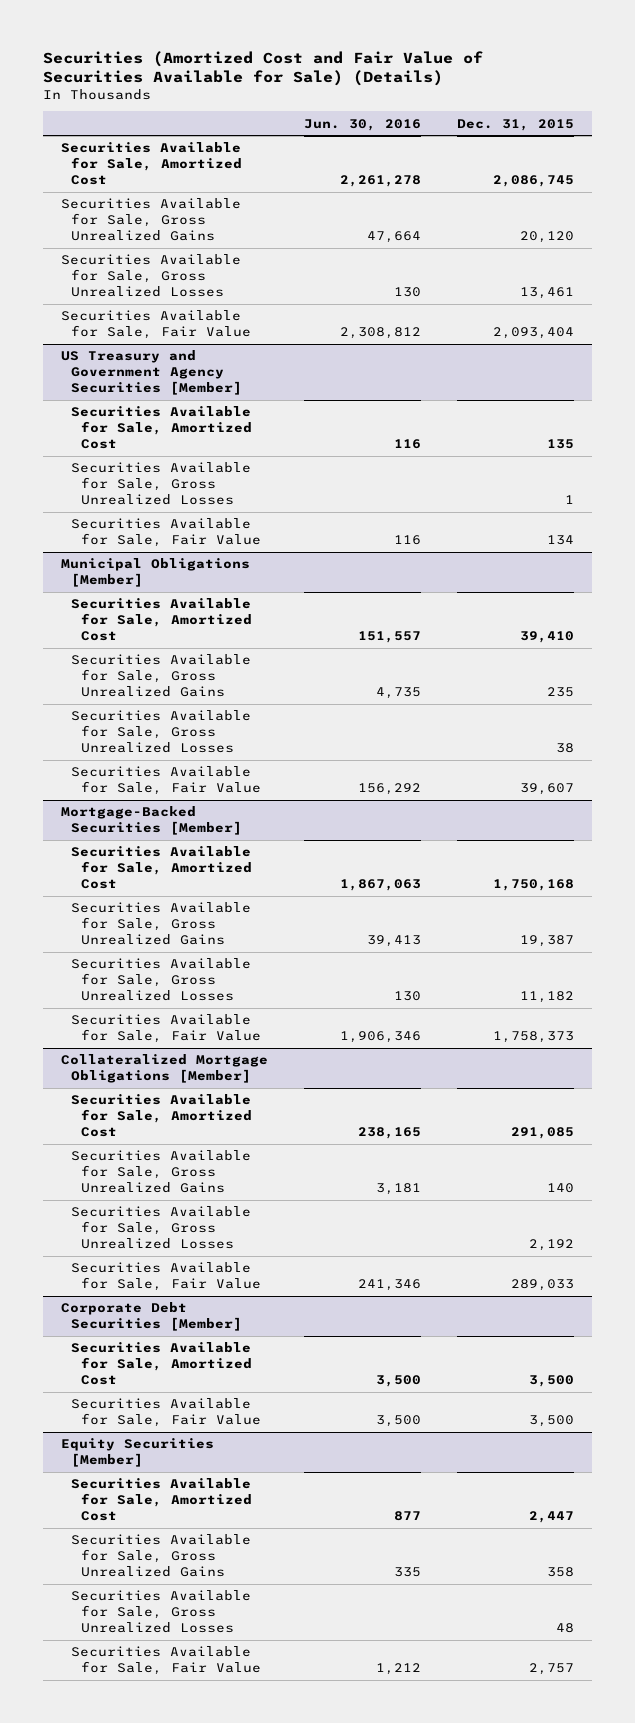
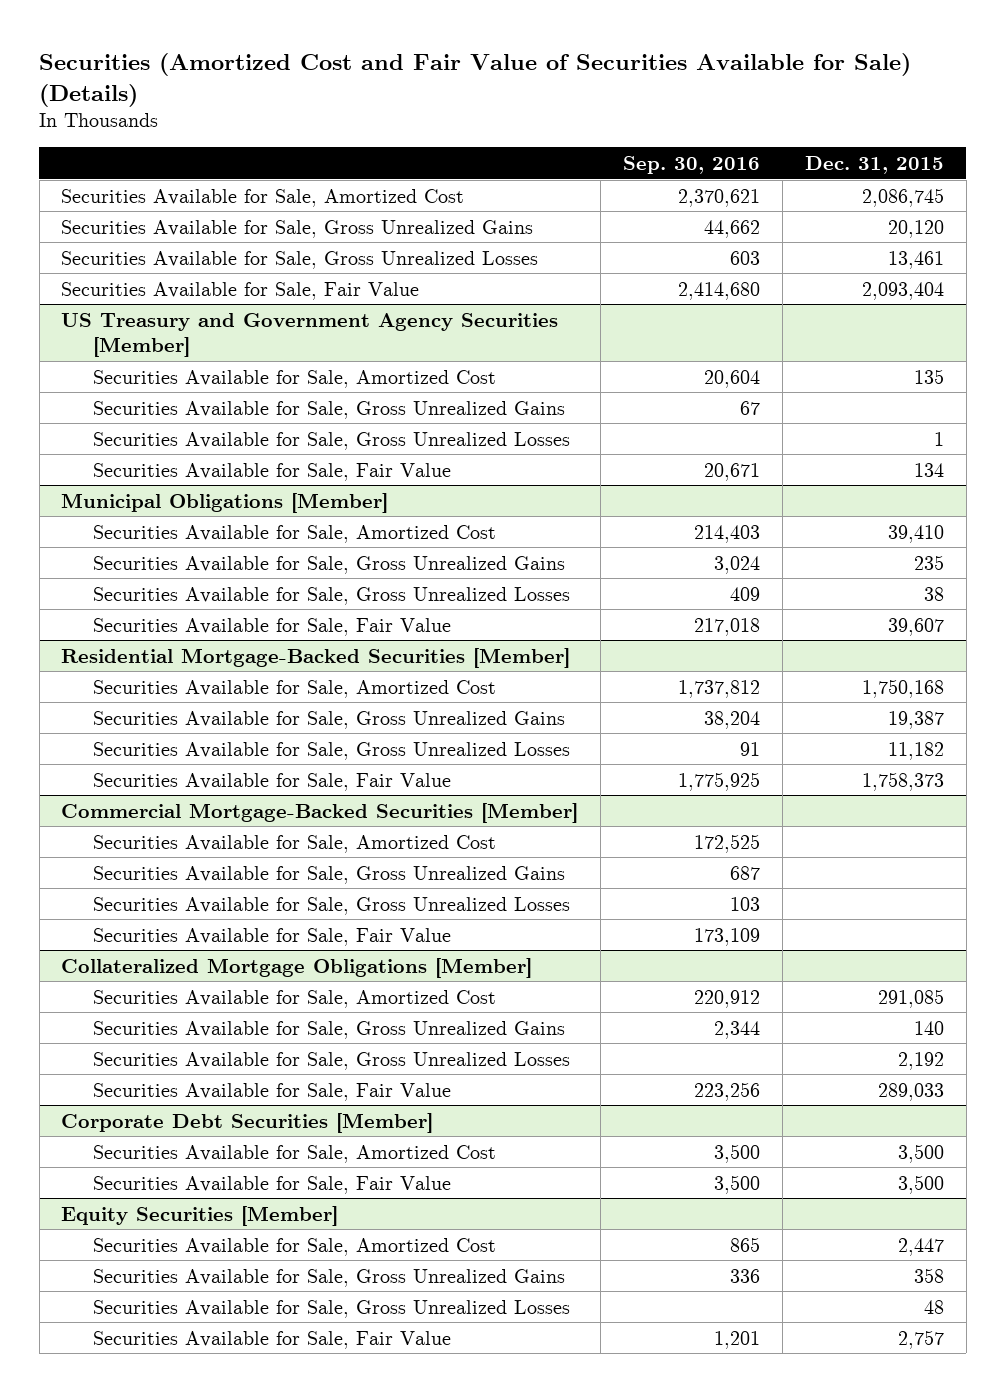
[304,118,422,131] Jun. 30, 2016 -> none
none -> [623,155,761,174] Sep. 30, 2016
none -> [92,400,565,419] Securities Available for Sale, Gross Unrealized Gains
[61,806,243,836] Mortgage-Backed Securities [Member] -> [61,647,571,668] Residential Mortgage-Backed Securities [Member]
none -> [61,802,579,823] Commercial Mortgage-Backed Securities [Member]
none -> [92,834,496,853] Securities Available for Sale, Amortized Cost
none -> [92,865,565,884] Securities Available for Sale, Gross Unrealized Gains
none -> [92,896,570,915] Securities Available for Sale, Gross Unrealized Losses
none -> [92,927,451,946] Securities Available for Sale, Fair Value

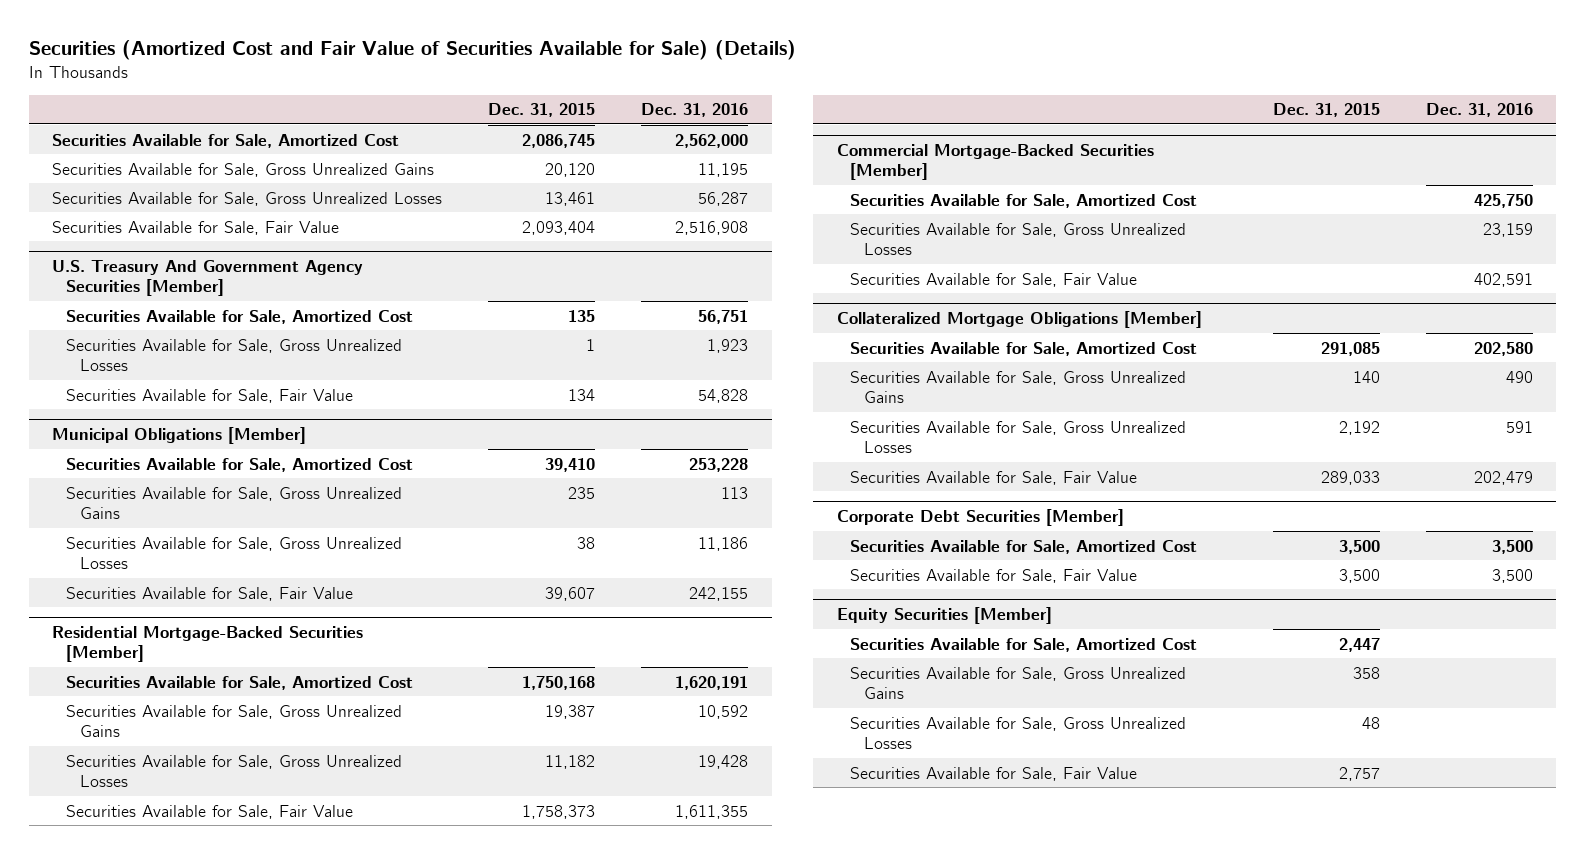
[623,155,761,174] Sep. 30, 2016 -> none
none -> [641,103,749,118] Dec. 31, 2016
[61,312,559,357] US Treasury and Government Agency Securities [Member] -> [52,259,364,297] U.S. Treasury And Government Agency Securities [Member]
[92,400,565,419] Securities Available for Sale, Gross Unrealized Gains -> none
[92,865,565,884] Securities Available for Sale, Gross Unrealized Gains -> none

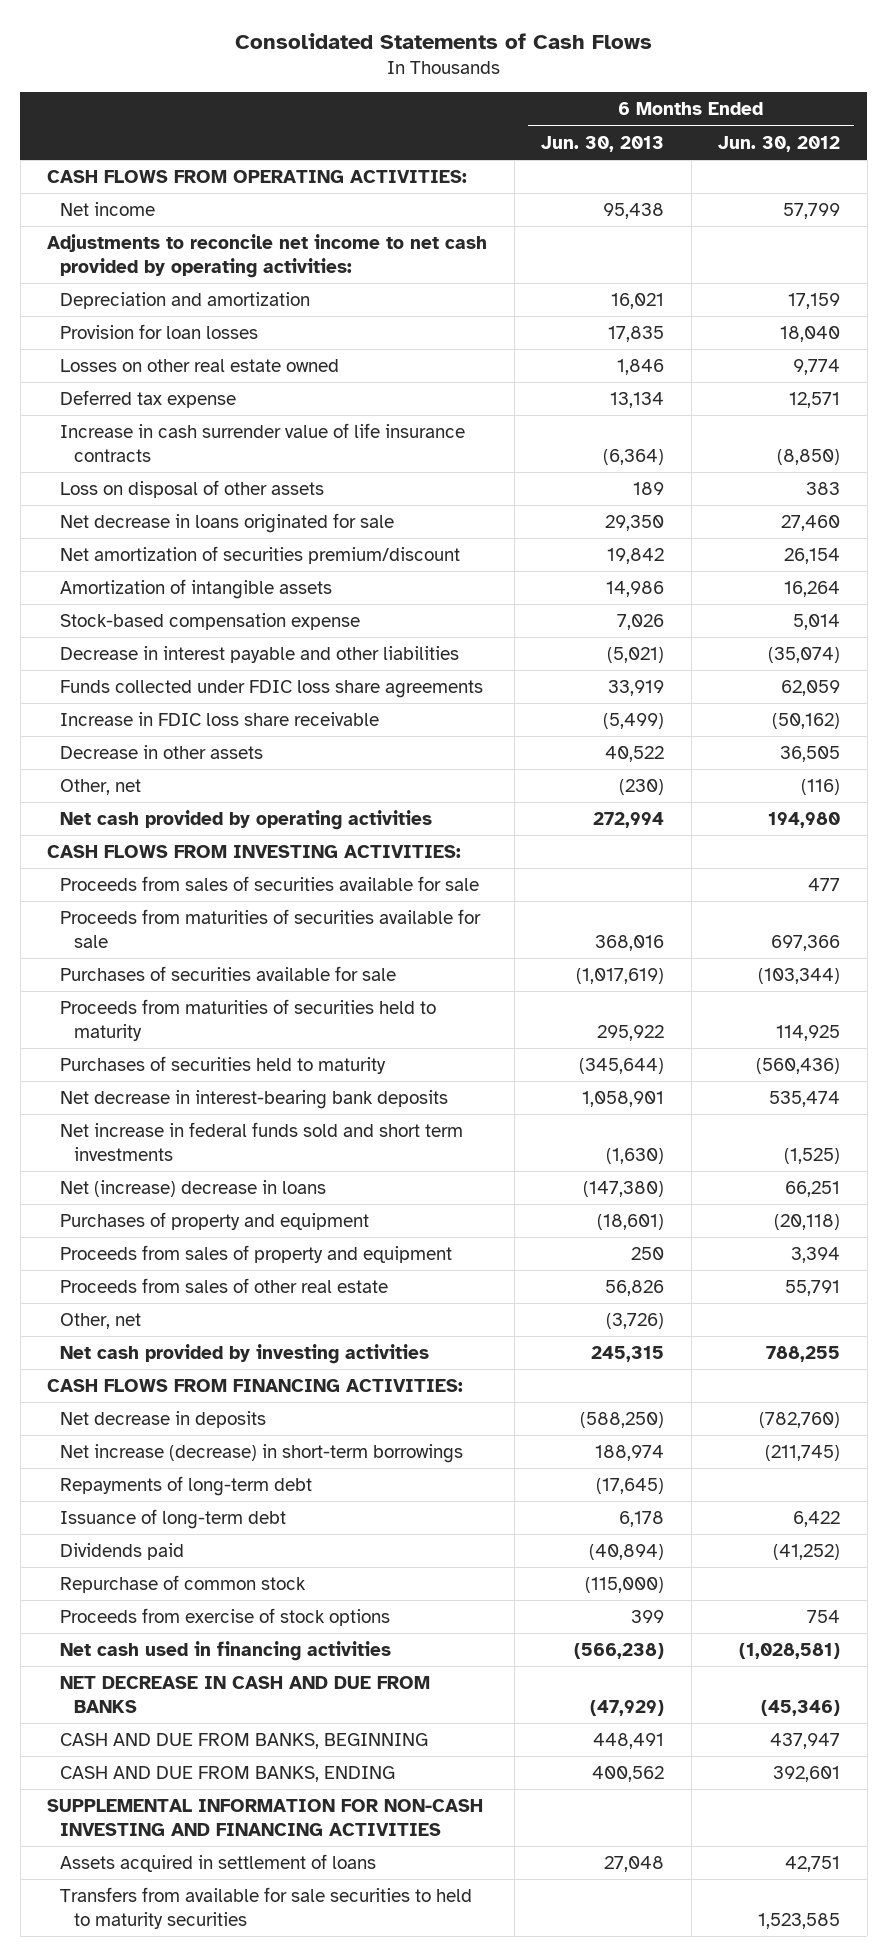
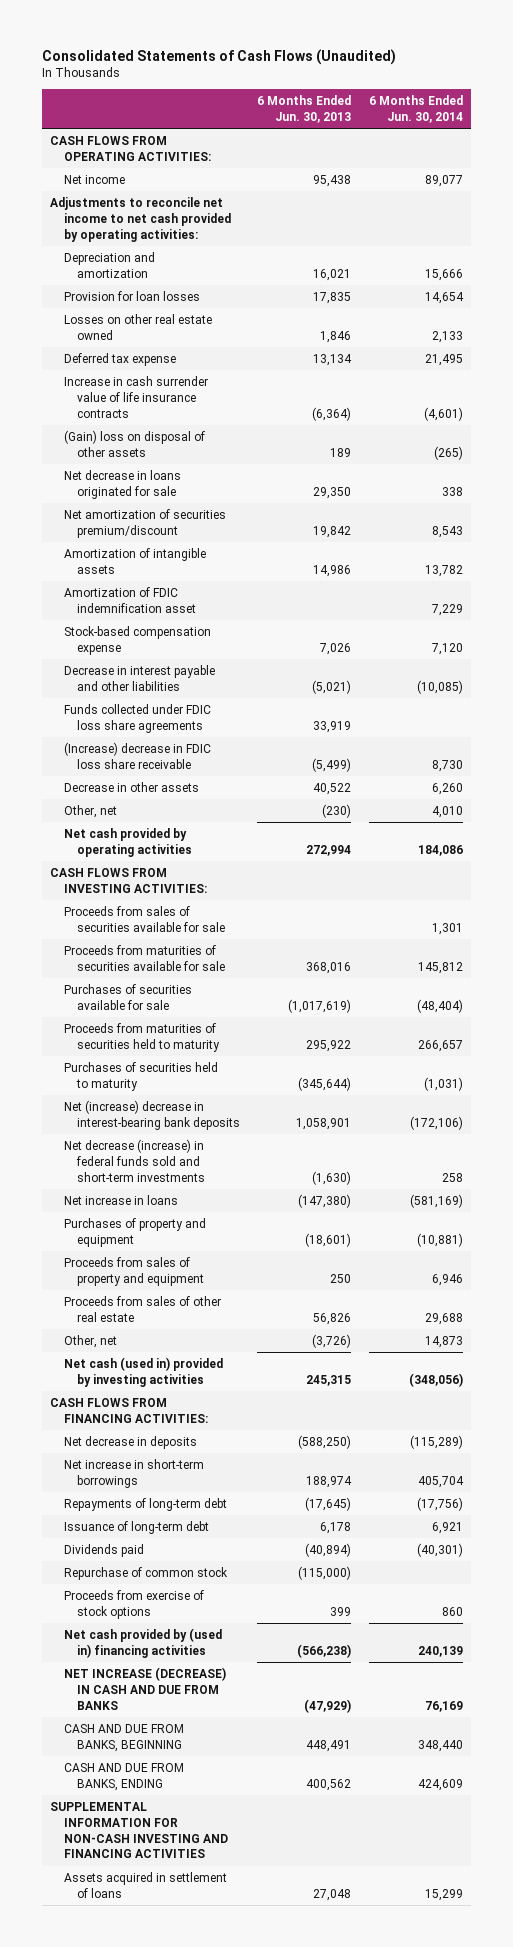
[234,32,652,49] Consolidated Statements of Cash Flows -> [41,48,396,65] Consolidated Statements of Cash Flows (Unaudited)
[718,135,841,152] Jun. 30, 2012 -> none
none -> [368,95,463,124] 6 Months Ended Jun. 30, 2014
[60,479,325,498] Loss on disposal of other assets -> [63,430,205,457] (Gain) loss on disposal of other assets
none -> [63,587,197,613] Amortization of FDIC indemnification asset
[60,711,380,726] Increase in FDIC loss share receivable -> [63,742,211,769] (Increase) decrease in FDIC loss share receivable
[60,1089,449,1109] Net decrease in interest-bearing bank deposits -> [63,1100,241,1130] Net (increase) decrease in interest-bearing bank deposits
[60,1121,464,1161] Net increase in federal funds sold and short term investments -> [63,1139,206,1182] Net decrease (increase) in federal funds sold and short-term investments
[60,1179,327,1197] Net (increase) decrease in loans -> [63,1195,178,1206] Net increase in loans
[60,1343,430,1364] Net cash provided by investing activities -> [63,1357,223,1387] Net cash (used in) provided by investing activities
[60,1443,464,1463] Net increase (decrease) in short-term borrowings -> [63,1459,204,1488] Net increase in short-term borrowings
[60,1640,392,1661] Net cash used in financing activities -> [63,1628,222,1658] Net cash provided by (used in) financing activities
[60,1675,431,1713] NET DECREASE IN CASH AND DUE FROM BANKS -> [63,1667,226,1710] NET INCREASE (DECREASE) IN CASH AND DUE FROM BANKS
[60,1886,473,1929] Transfers from available for sale securities to held to maturity securities -> none

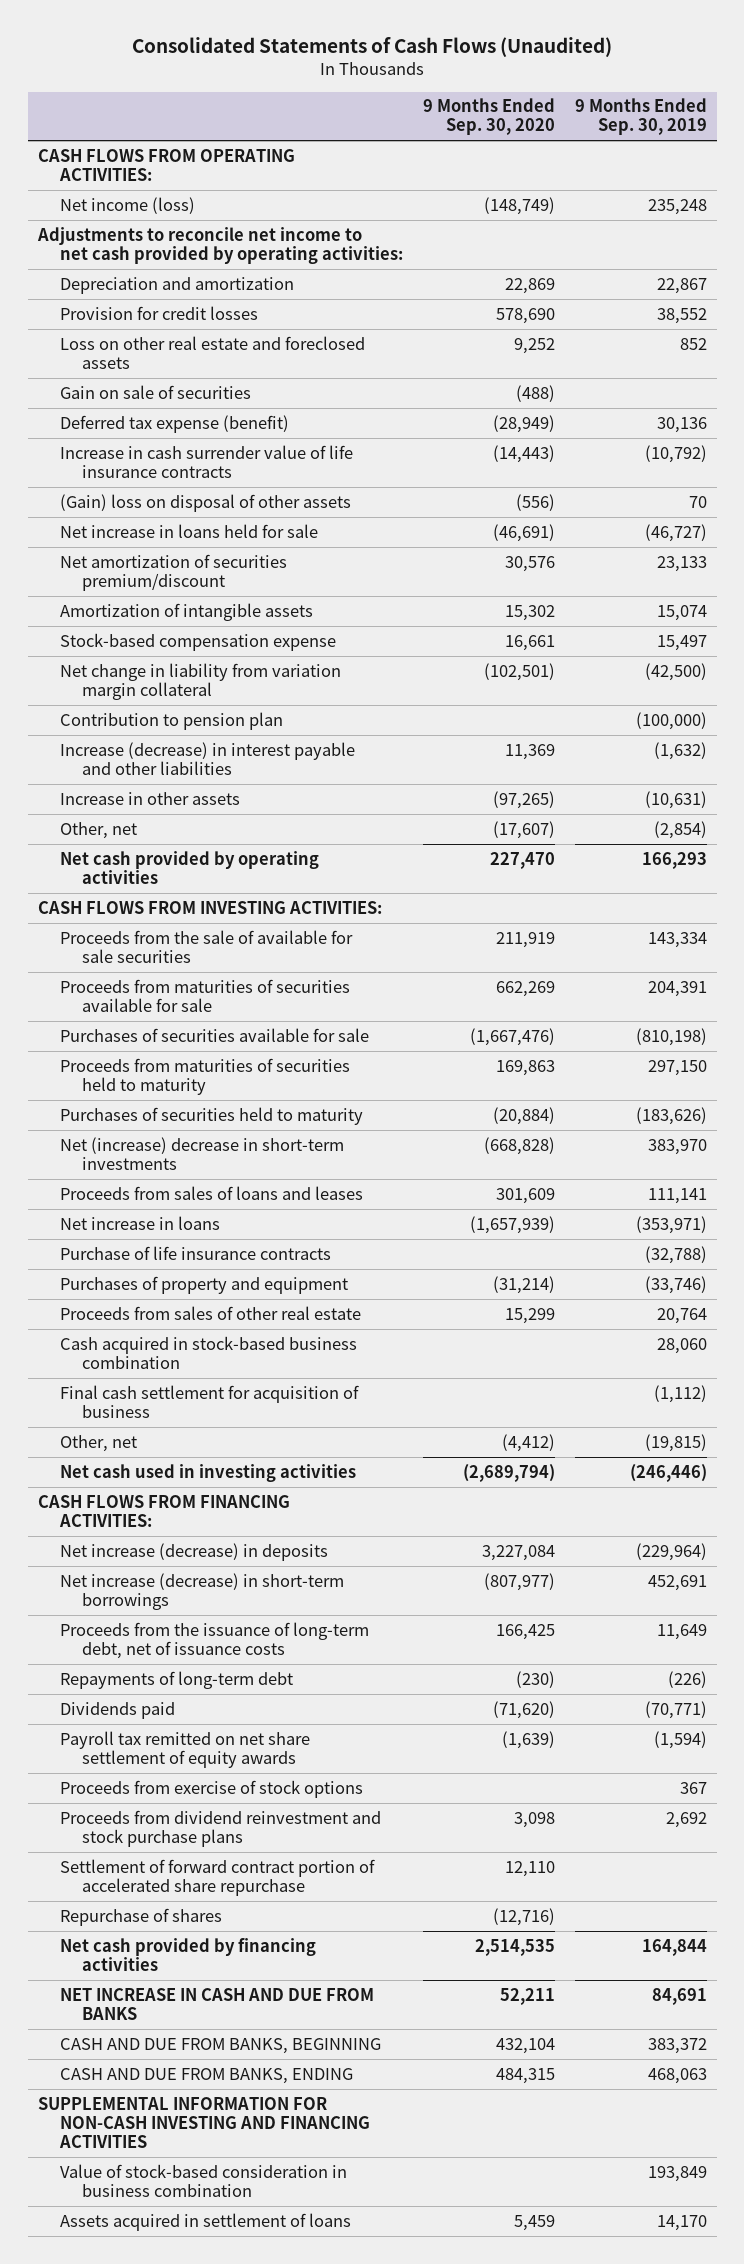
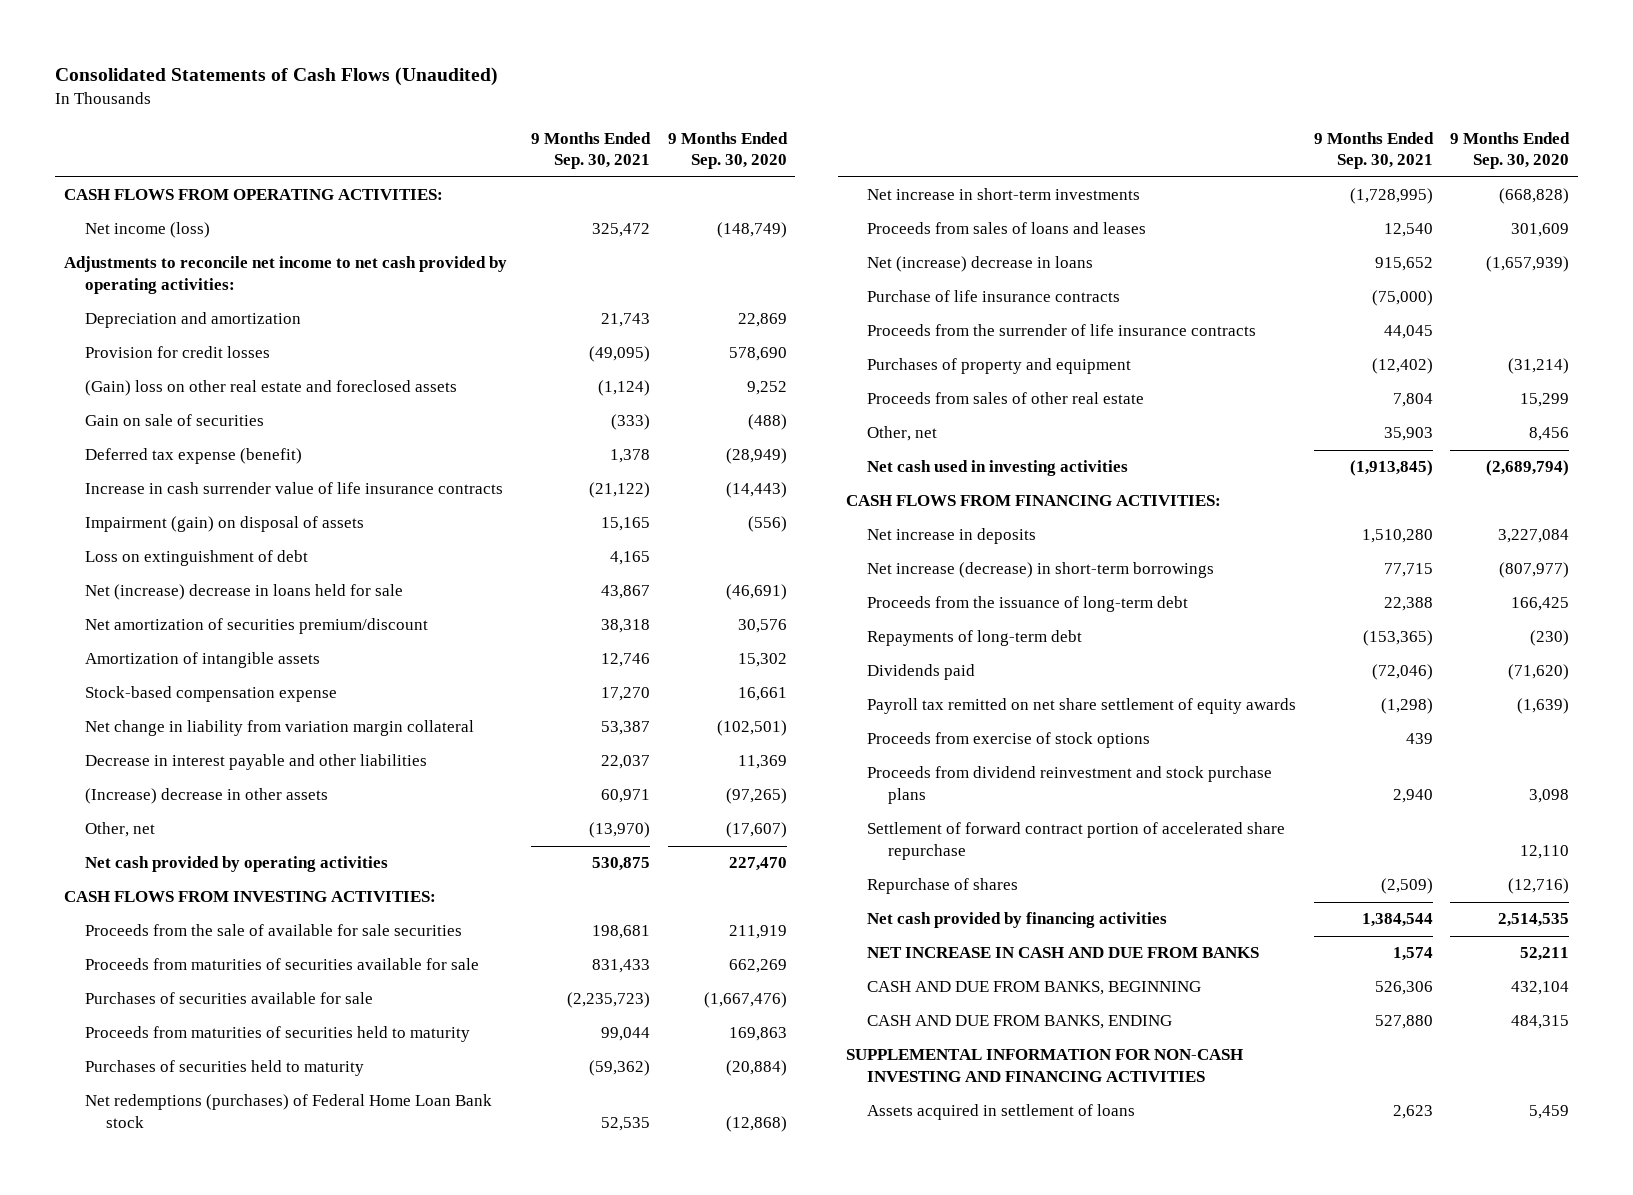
[574,98,707,136] 9 Months Ended Sep. 30, 2019 -> none
none -> [531,131,652,170] 9 Months Ended Sep. 30, 2021
[60,335,366,369] Loss on other real estate and foreclosed assets -> [84,380,457,397] (Gain) loss on other real estate and foreclosed assets
[60,493,352,512] (Gain) loss on disposal of other assets -> [84,516,364,533] Impairment (gain) on disposal of assets
none -> [84,550,308,567] Loss on extinguishment of debt
[60,523,319,538] Net increase in loans held for sale -> [84,584,403,601] Net (increase) decrease in loans held for sale
[60,711,284,730] Contribution to pension plan -> none
[60,741,356,775] Increase (decrease) in interest payable and other liabilities -> [84,754,427,771] Decrease in interest payable and other liabilities
[60,791,241,805] Increase in other assets -> [84,788,328,805] (Increase) decrease in other assets
none -> [84,1094,492,1129] Net redemptions (purchases) of Federal Home Loan Bank stock
[60,1136,345,1170] Net (increase) decrease in short-term investments -> [867,188,1141,201] Net increase in short-term investments
[60,1215,221,1230] Net increase in loans -> [867,256,1094,273] Net (increase) decrease in loans
none -> [867,324,1257,337] Proceeds from the surrender of life insurance contracts
[60,1335,358,1369] Cash acquired in stock-based business combination -> none
[60,1384,360,1418] Final cash settlement for acquisition of business -> none
[501,1433,555,1452] (4,412) -> [1528,427,1569,442] 8,456
[60,1542,329,1561] Net increase (decrease) in deposits -> [867,528,1037,545] Net increase in deposits
[60,1621,370,1659] Proceeds from the issuance of long-term debt, net of issuance costs -> [867,596,1189,613] Proceeds from the issuance of long-term debt
[60,2163,348,2197] Value of stock-based consideration in business combination -> none

